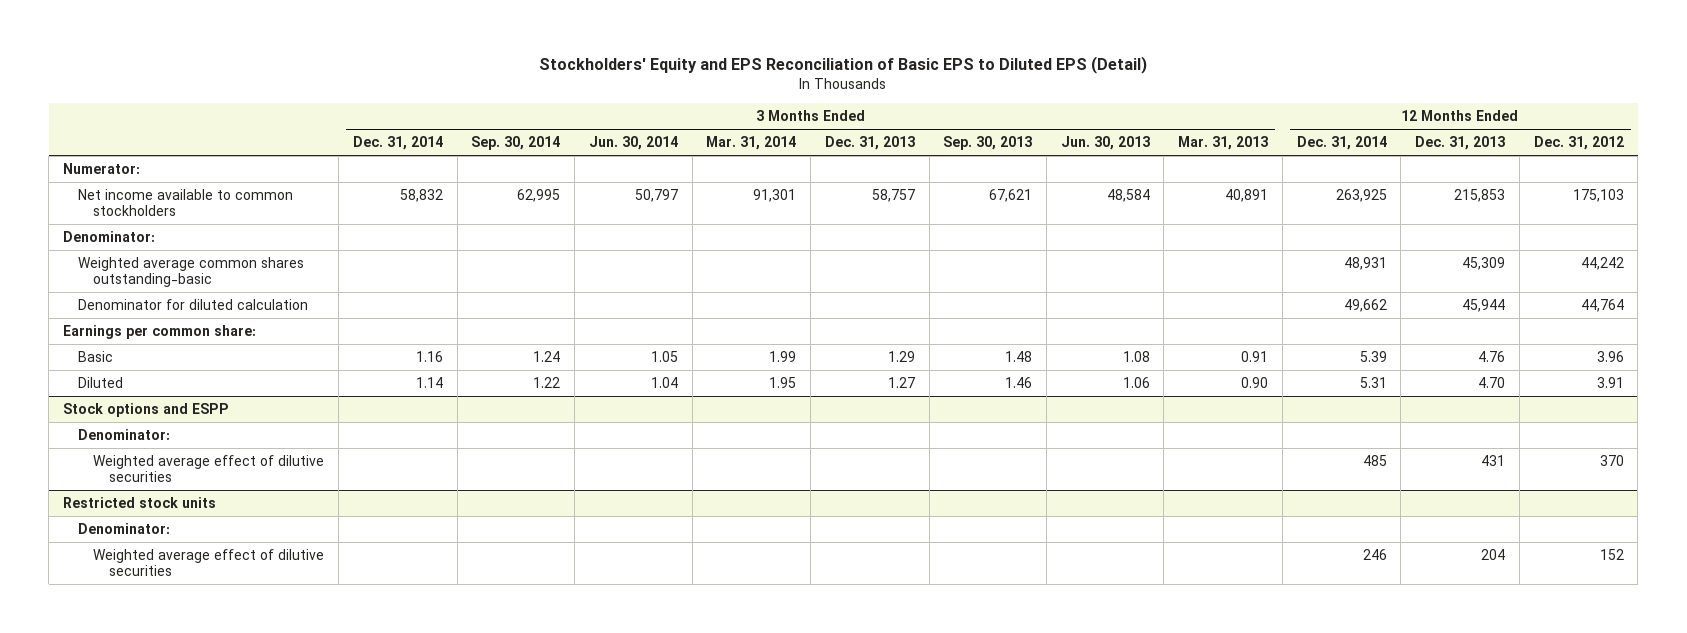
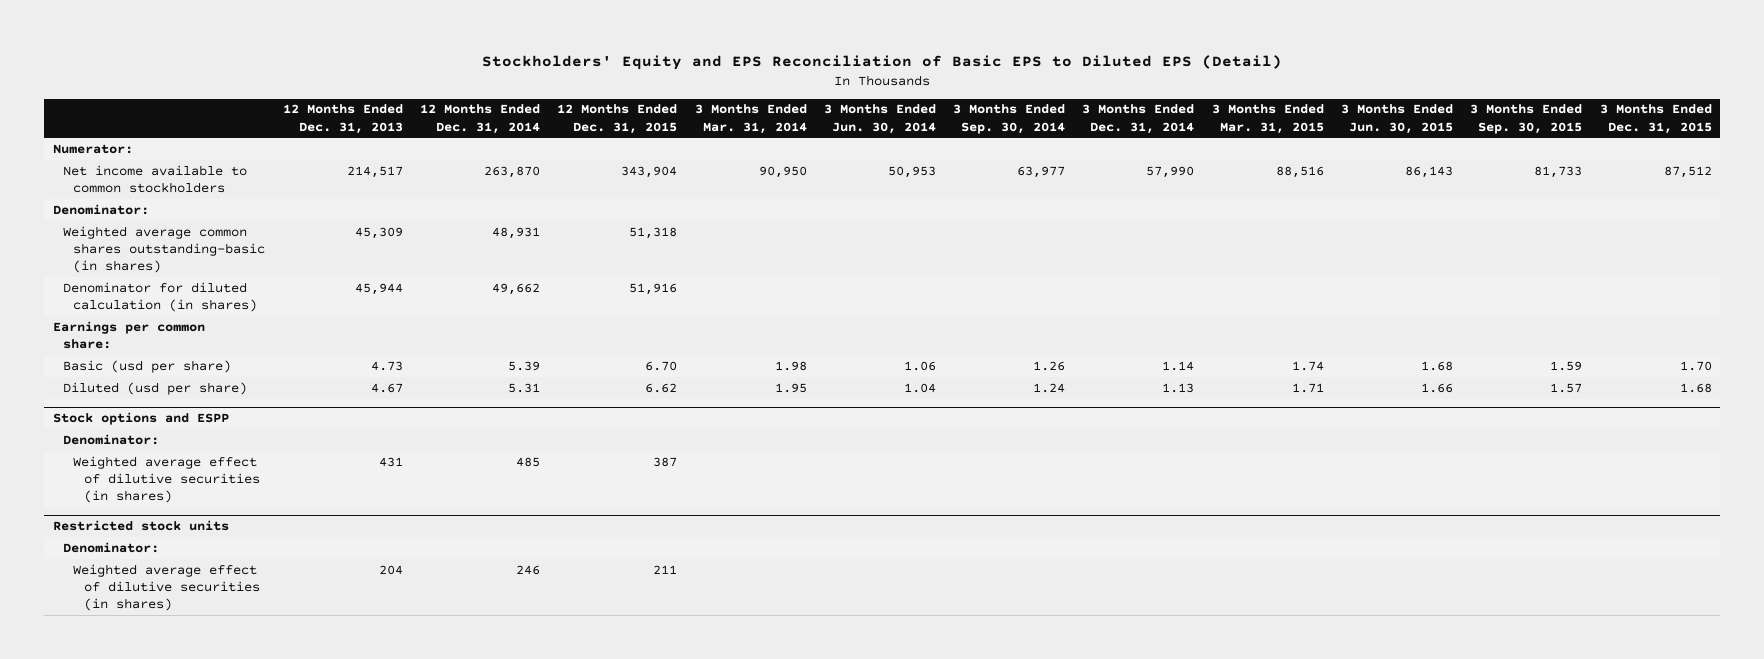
[824,136,915,151] Dec. 31, 2013 -> none
[943,136,1033,151] Sep. 30, 2013 -> none
[1060,136,1150,151] Jun. 30, 2013 -> none
[1178,136,1269,151] Mar. 31, 2013 -> none
[1533,136,1624,151] Dec. 31, 2012 -> none
none -> [557,104,678,134] 12 Months Ended Dec. 31, 2015
none -> [1211,104,1324,134] 3 Months Ended Mar. 31, 2015
none -> [1340,104,1453,134] 3 Months Ended Jun. 30, 2015
none -> [1470,104,1583,134] 3 Months Ended Sep. 30, 2015
none -> [1599,104,1712,134] 3 Months Ended Dec. 31, 2015
[399,188,443,202] 58,832 -> [1146,165,1195,178] 57,990
[517,188,561,202] 62,995 -> [1017,165,1066,178] 63,977
[634,188,678,202] 50,797 -> [887,165,936,178] 50,953
[753,188,797,202] 91,301 -> [758,165,807,178] 90,950
[1335,188,1387,202] 263,925 -> [483,165,540,178] 263,870
[1454,188,1506,202] 215,853 -> [346,165,403,178] 214,517
[78,256,305,288] Weighted average common shares outstanding-basic -> [63,225,266,274] Weighted average common shares outstanding-basic (in shares)
[78,298,309,310] Denominator for diluted calculation -> [63,281,258,313] Denominator for diluted calculation (in shares)
[78,350,114,362] Basic -> [63,359,232,373] Basic (usd per share)
[415,350,443,362] 1.16 -> [1162,360,1195,371] 1.14
[533,350,561,362] 1.24 -> [1033,360,1066,371] 1.26
[650,350,678,362] 1.05 -> [903,360,936,371] 1.06
[769,350,797,362] 1.99 -> [774,360,807,371] 1.98
[1478,350,1506,362] 4.76 -> [370,360,403,371] 4.73
[78,376,124,388] Diluted -> [63,381,248,395] Diluted (usd per share)
[415,376,443,388] 1.14 -> [1162,382,1195,393] 1.13
[533,376,561,388] 1.22 -> [1033,382,1066,393] 1.24
[1478,376,1506,388] 4.70 -> [370,382,403,393] 4.67
[93,454,325,483] Weighted average effect of dilutive securities -> [73,455,260,504] Weighted average effect of dilutive securities (in shares)
[93,548,325,577] Weighted average effect of dilutive securities -> [73,563,260,612] Weighted average effect of dilutive securities (in shares)

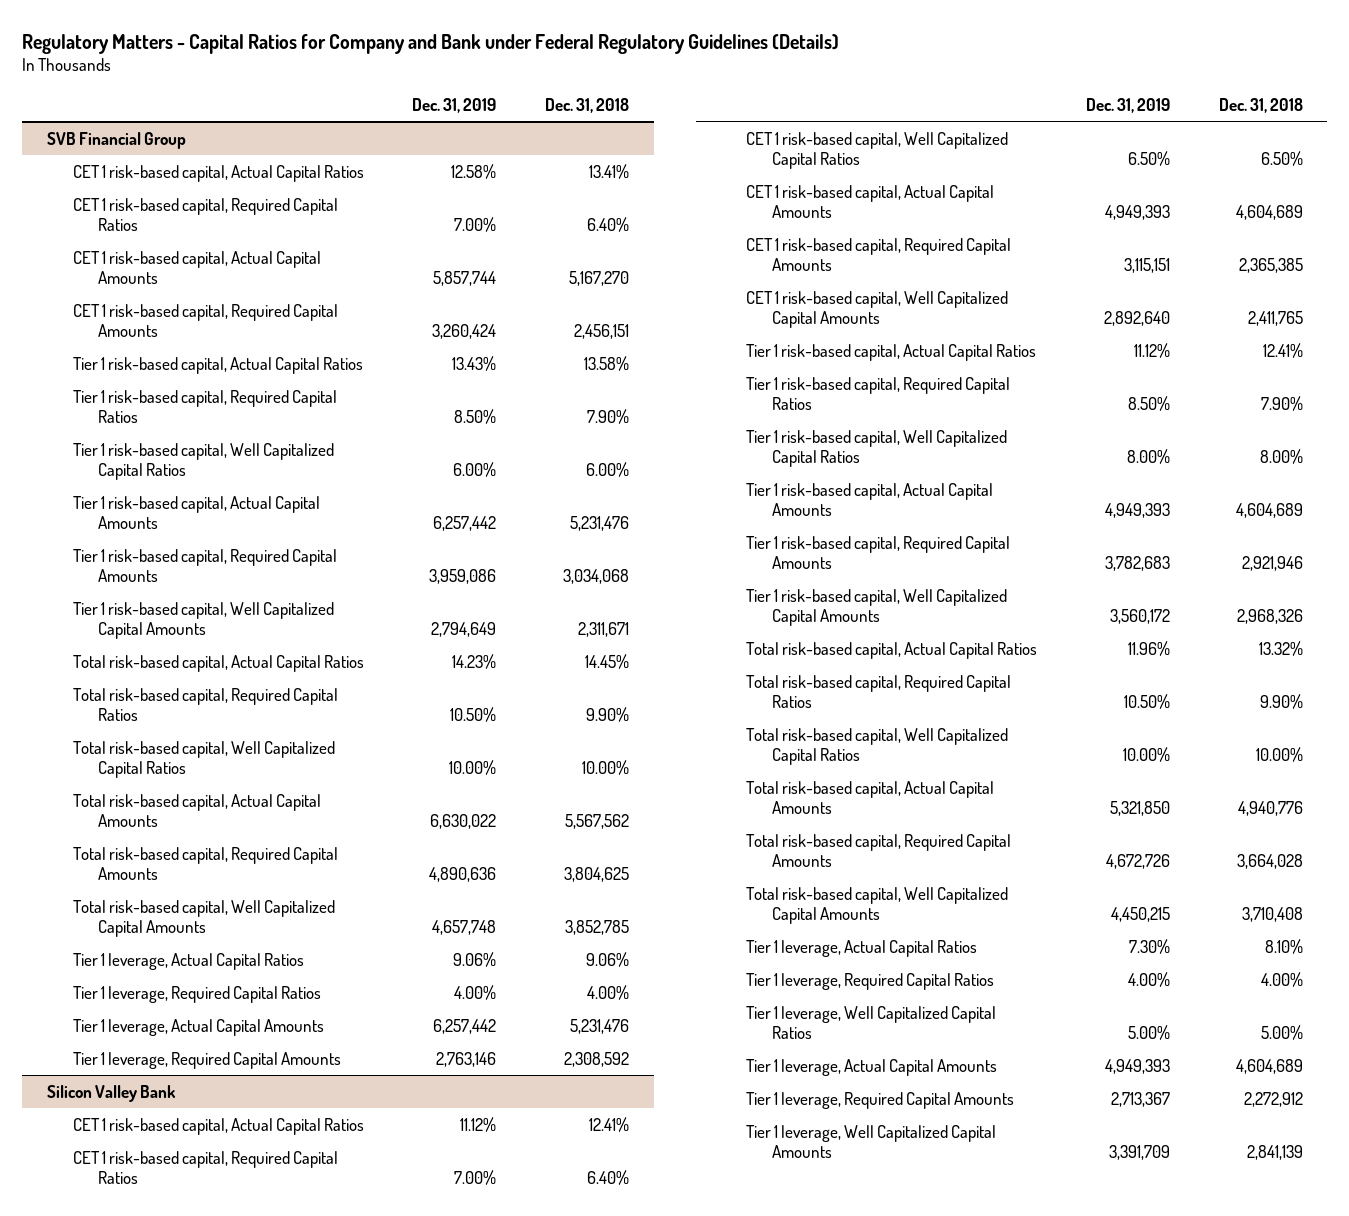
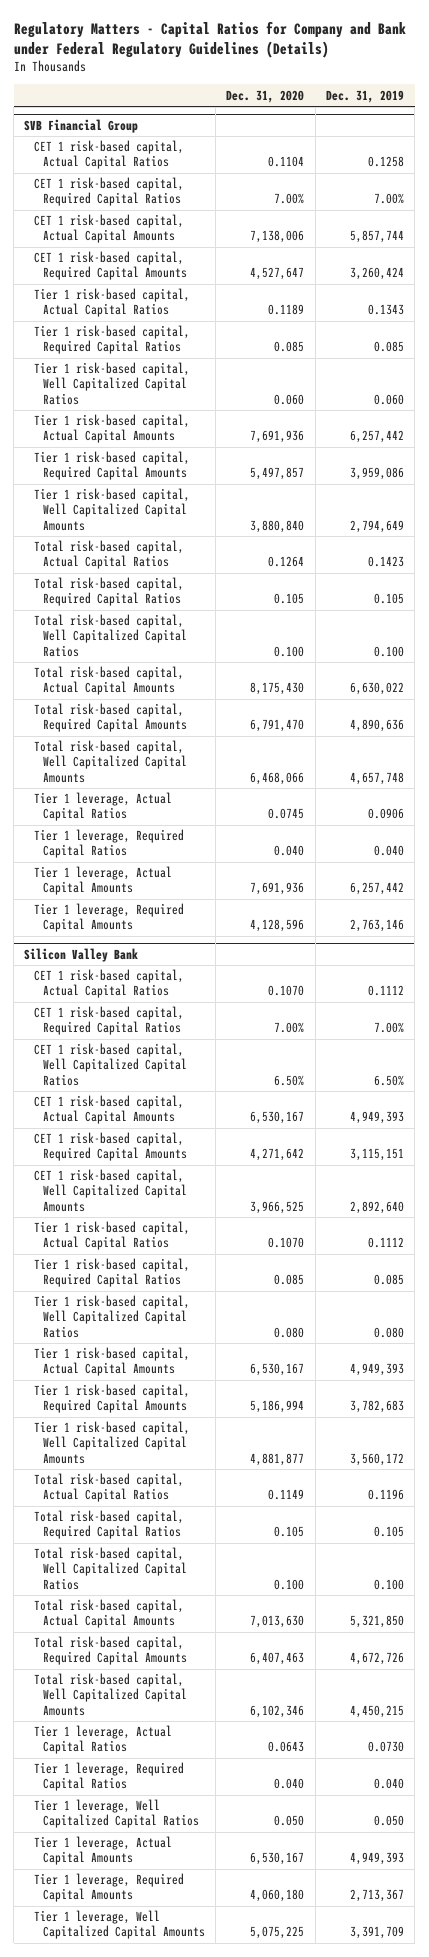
[545,97,630,113] Dec. 31, 2018 -> none
none -> [226,89,305,103] Dec. 31, 2020
[451,163,497,179] 12.58% -> [368,156,405,168] 0.1258
[452,355,497,371] 13.43% -> [368,304,405,316] 0.1343
[454,408,497,424] 8.50% -> [374,341,405,353] 0.085
[453,461,497,477] 6.00% -> [374,393,405,405] 0.060
[452,653,497,669] 14.23% -> [368,556,405,568] 0.1423
[450,706,497,722] 10.50% -> [374,593,405,605] 0.105
[449,759,497,775] 10.00% -> [374,645,405,657] 0.100
[453,951,497,967] 9.06% -> [368,808,405,820] 0.0906
[454,984,497,1000] 4.00% -> [374,845,405,857] 0.040
[460,1116,497,1132] 11.12% -> [368,985,405,997] 0.1112
[1133,342,1170,358] 11.12% -> [368,1237,405,1249] 0.1112
[1127,395,1170,411] 8.50% -> [374,1274,405,1286] 0.085
[1126,448,1170,464] 8.00% -> [374,1326,405,1338] 0.080
[1127,640,1170,656] 11.96% -> [368,1489,405,1501] 0.1196
[1123,693,1170,709] 10.50% -> [374,1526,405,1538] 0.105
[1122,746,1170,762] 10.00% -> [374,1578,405,1590] 0.100
[1128,938,1170,954] 7.30% -> [368,1741,405,1753] 0.0730
[1127,971,1170,987] 4.00% -> [374,1778,405,1790] 0.040
[1127,1024,1170,1040] 5.00% -> [374,1815,405,1827] 0.050

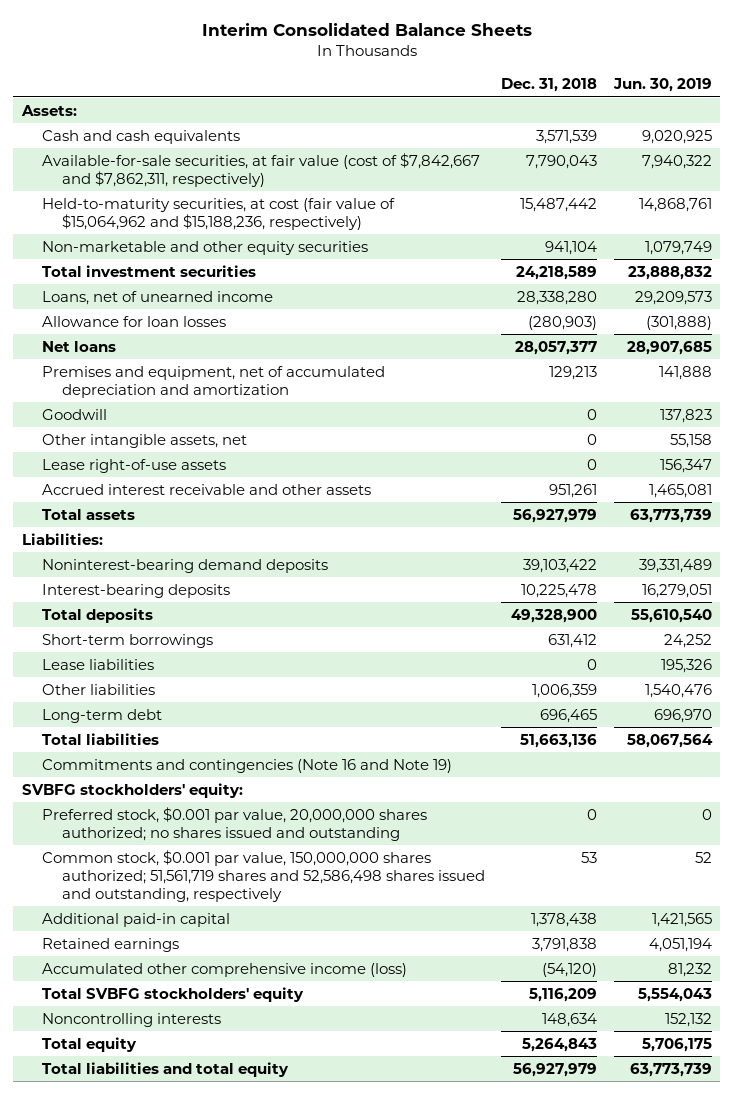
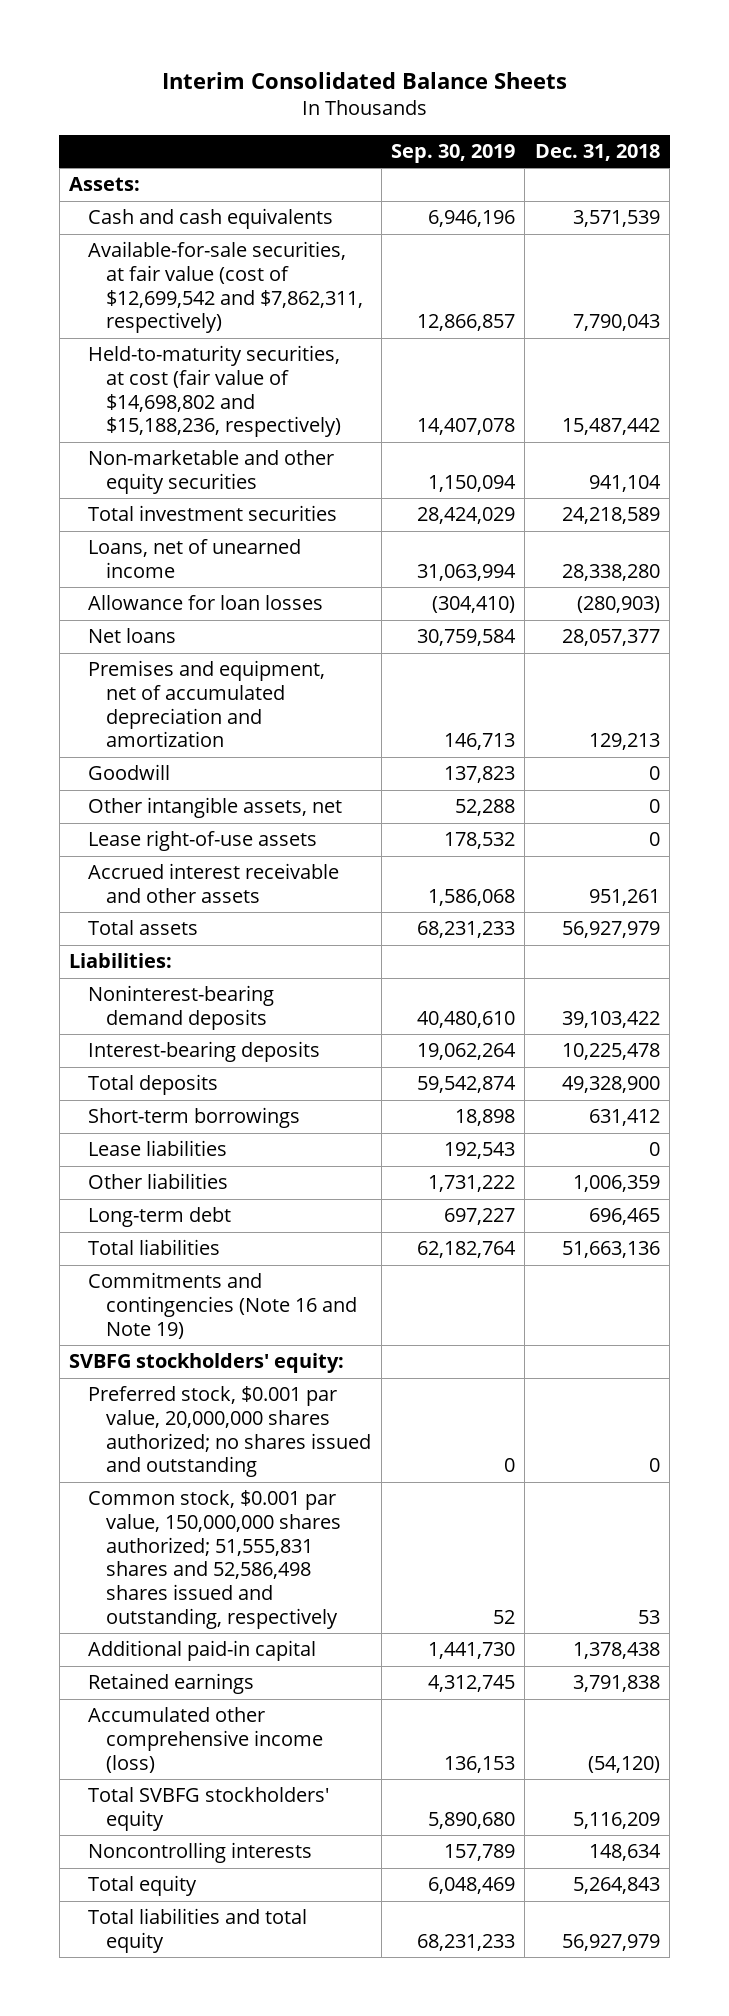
[613,78,713,93] Jun. 30, 2019 -> none
none -> [390,143,515,163] Sep. 30, 2019
[41,152,480,187] Available-for-sale securities, at fair value (cost of $7,842,667 and $7,862,311, respectively) -> [87,241,364,334] Available-for-sale securities, at fair value (cost of $12,699,542 and $7,862,311, respectively)
[41,197,395,230] Held-to-maturity securities, at cost (fair value of $15,064,962 and $15,188,236, respectively) -> [87,345,342,438] Held-to-maturity securities, at cost (fair value of $14,698,802 and $15,188,236, respectively)
[41,849,485,902] Common stock, $0.001 par value, 150,000,000 shares authorized; 51,561,719 shares and 52,586,498 shares issued and outstanding, respectively -> [87,1490,342,1629] Common stock, $0.001 par value, 150,000,000 shares authorized; 51,555,831 shares and 52,586,498 shares issued and outstanding, respectively

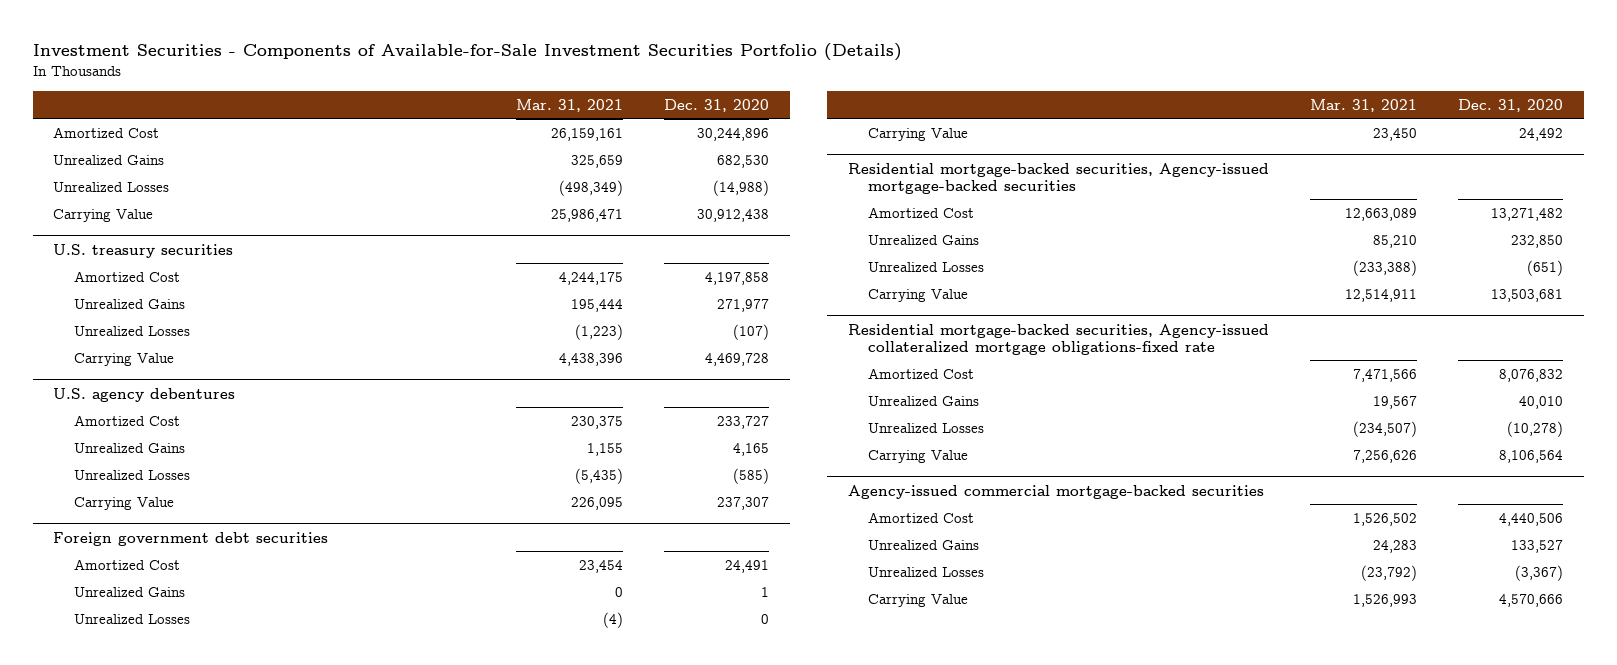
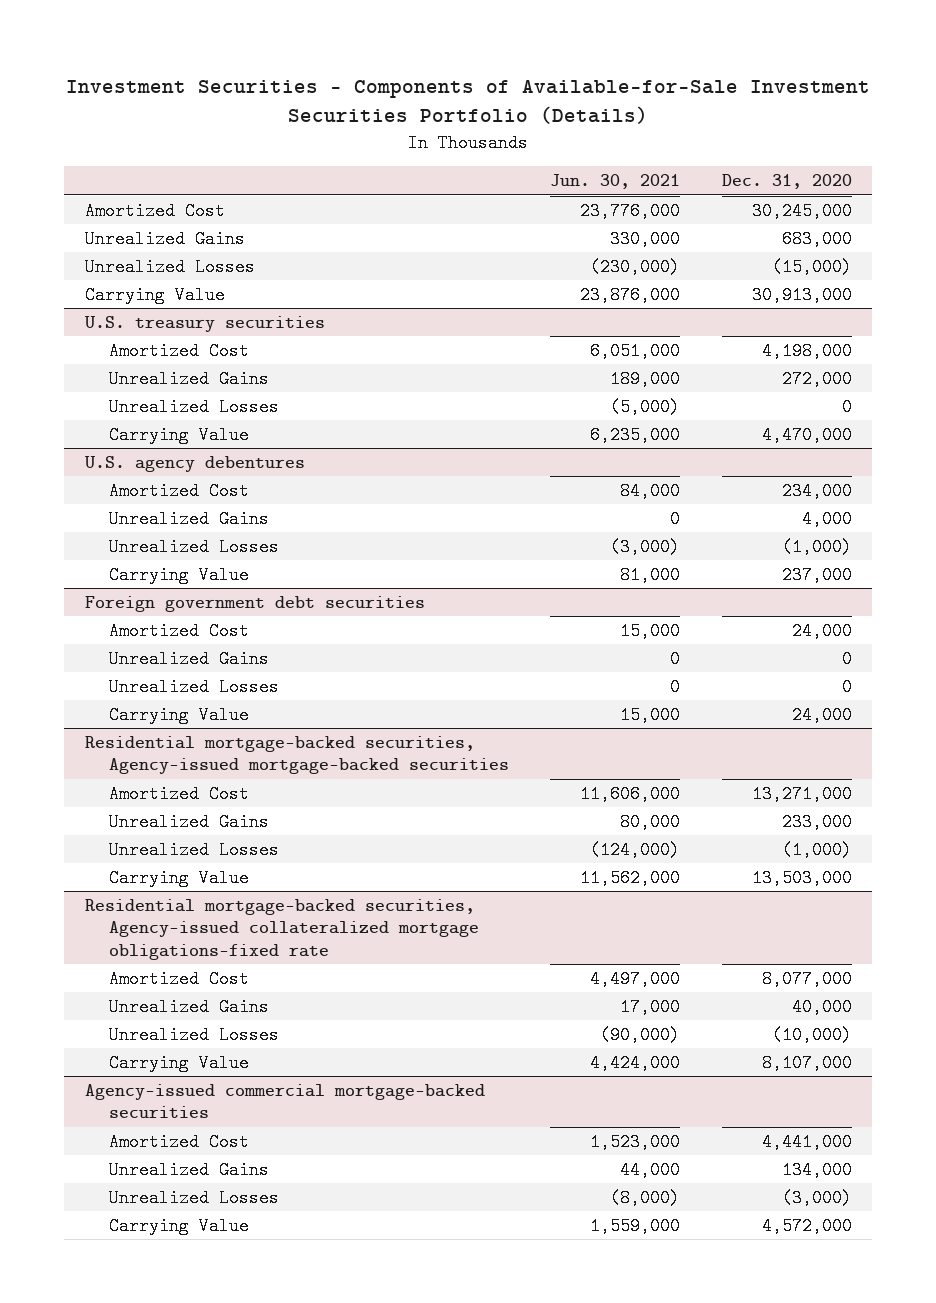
[515,98,623,112] Mar. 31, 2021 -> none
none -> [550,174,681,190] Jun. 30, 2021
[696,127,769,141] 30,244,896 -> [751,201,852,220] 30,245,000
[716,154,769,168] 682,530 -> [781,229,852,248] 683,000
[712,179,769,196] (14,988) -> [771,257,852,276] (15,000)
[696,208,769,222] 30,912,438 -> [751,285,852,304] 30,913,000
[704,271,769,285] 4,197,858 -> [761,341,852,360] 4,198,000
[716,298,769,312] 271,977 -> [781,369,852,388] 272,000
[732,323,769,340] (107) -> [841,397,852,416] 0
[704,352,769,366] 4,469,728 -> [761,425,852,444] 4,470,000
[716,415,769,429] 233,727 -> [781,481,852,500] 234,000
[732,442,769,456] 4,165 -> [801,509,852,528] 4,000
[732,467,769,484] (585) -> [781,537,852,556] (1,000)
[716,496,769,510] 237,307 -> [781,565,852,584] 237,000
[724,559,769,573] 24,491 -> [791,621,852,640] 24,000
[760,586,769,597] 1 -> [841,649,852,668] 0
[1519,127,1564,141] 24,492 -> [791,705,852,724] 24,000
[1491,207,1564,221] 13,271,482 -> [751,784,852,803] 13,271,000
[1511,234,1564,248] 232,850 -> [781,812,852,831] 233,000
[1527,259,1564,276] (651) -> [781,840,852,859] (1,000)
[1491,288,1564,302] 13,503,681 -> [751,868,852,887] 13,503,000
[1499,368,1564,382] 8,076,832 -> [761,969,852,988] 8,077,000
[1519,395,1564,409] 40,010 -> [791,997,852,1016] 40,000
[1507,420,1564,437] (10,278) -> [771,1025,852,1044] (10,000)
[1499,449,1564,463] 8,106,564 -> [761,1053,852,1072] 8,107,000
[1499,512,1564,526] 4,440,506 -> [761,1132,852,1151] 4,441,000
[1511,539,1564,553] 133,527 -> [781,1160,852,1179] 134,000
[1515,564,1564,581] (3,367) -> [781,1188,852,1207] (3,000)
[1499,593,1564,607] 4,570,666 -> [761,1216,852,1235] 4,572,000

